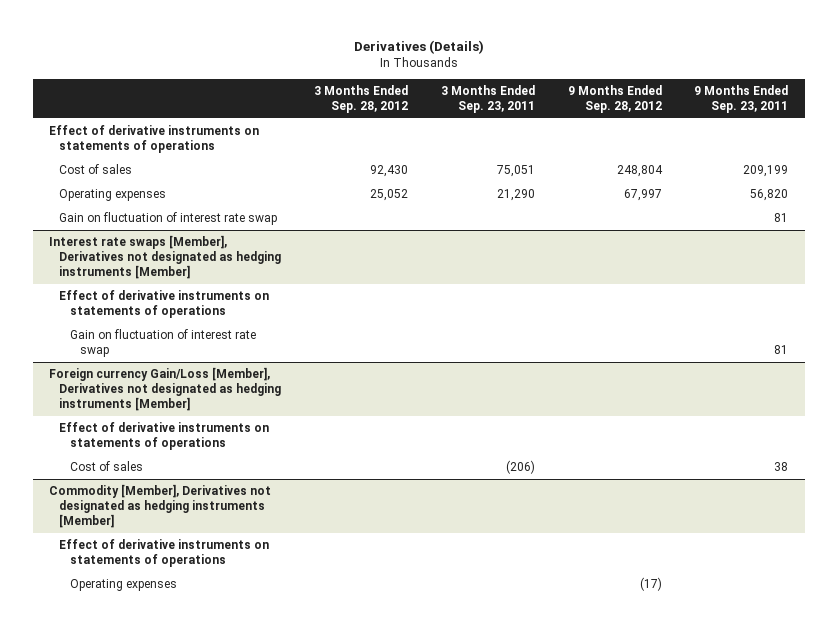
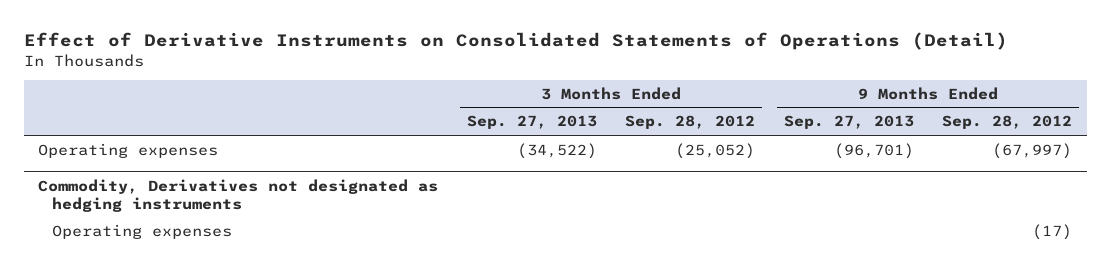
[353,39,484,54] Derivatives (Details) -> [24,32,1009,51] Effect of Derivative Instruments on Consolidated Statements of Operations (Detail)
[440,85,535,114] 3 Months Ended Sep. 23, 2011 -> none
[694,85,789,114] 9 Months Ended Sep. 23, 2011 -> none
none -> [466,115,597,130] Sep. 27, 2013
none -> [783,115,914,130] Sep. 27, 2013
[48,125,259,154] Effect of derivative instruments on statements of operations -> none
[59,164,133,175] Cost of sales -> none
[59,212,278,226] Gain on fluctuation of interest rate swap -> none
[48,235,282,280] Interest rate swaps [Member], Derivatives not designated as hedging instruments [Member] -> none
[59,290,270,319] Effect of derivative instruments on statements of operations -> none
[69,329,256,358] Gain on fluctuation of interest rate swap -> none
[48,367,282,412] Foreign currency Gain/Loss [Member], Derivatives not designated as hedging instruments [Member] -> none
[59,422,270,451] Effect of derivative instruments on statements of operations -> none
[69,461,143,472] Cost of sales -> none
[59,539,270,568] Effect of derivative instruments on statements of operations -> none
[370,189,409,202] 25,052 -> [675,142,756,159] (25,052)
[623,189,662,202] 67,997 -> [992,142,1073,159] (67,997)
[48,484,271,529] Commodity [Member], Derivatives not designated as hedging instruments [Member] -> [38,178,439,212] Commodity, Derivatives not designated as hedging instruments

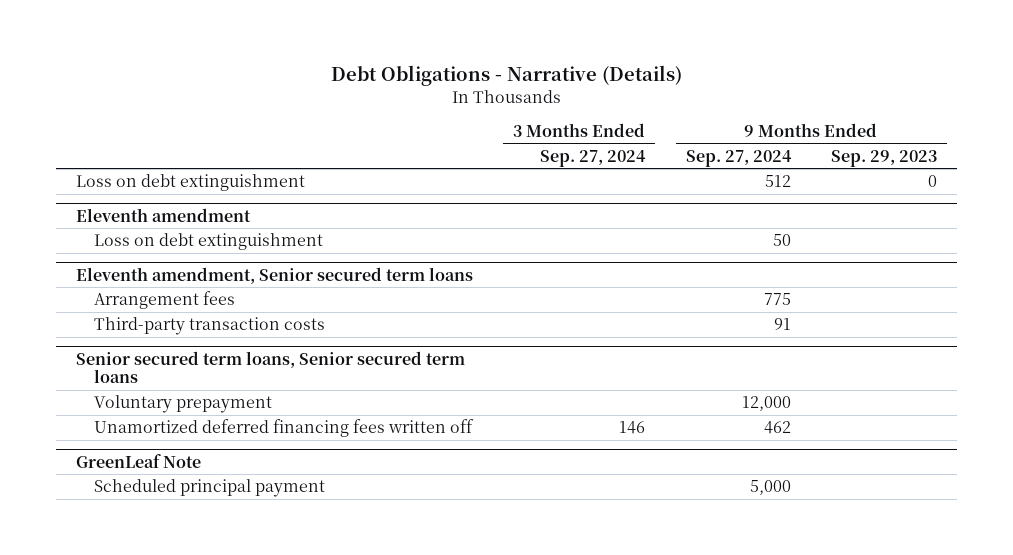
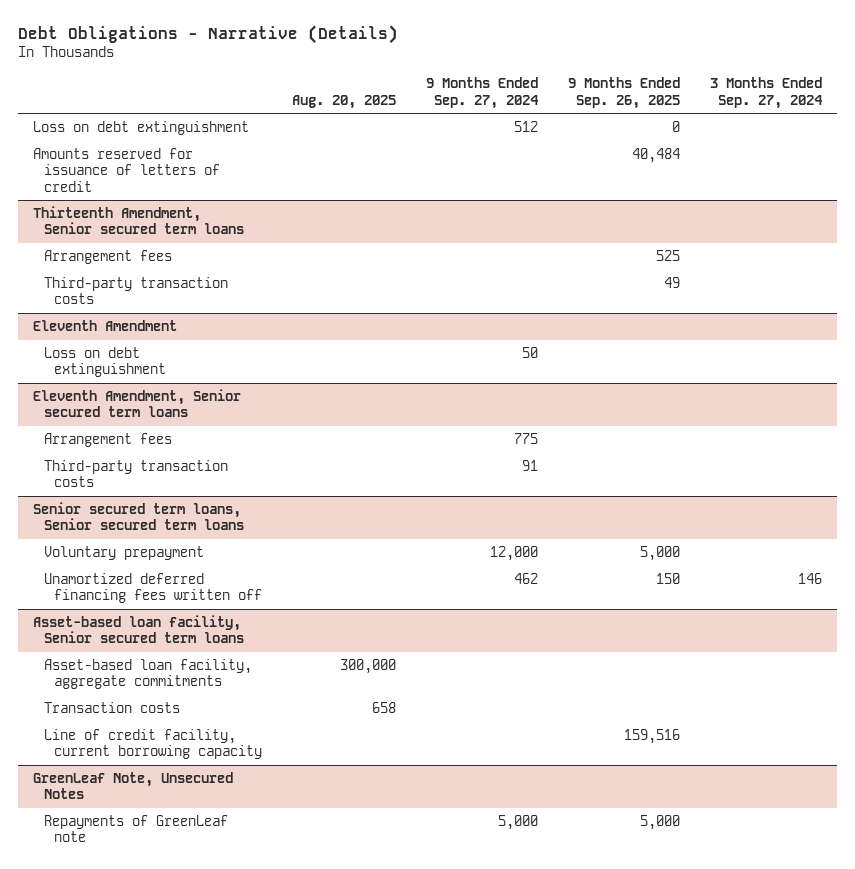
[830,149,937,167] Sep. 29, 2023 -> none
none -> [291,94,396,109] Aug. 20, 2025
none -> [567,77,680,109] 9 Months Ended Sep. 26, 2025
none -> [33,147,220,192] Amounts reserved for issuance of letters of credit
none -> [33,205,244,235] Thirteenth Amendment, Senior secured term loans
none -> [43,249,172,264] Arrangement fees
none -> [43,276,228,305] Third-party transaction costs
[76,207,252,222] Eleventh amendment -> [33,319,178,331] Eleventh Amendment
[76,266,474,284] Eleventh amendment, Senior secured term loans -> [33,388,242,418] Eleventh Amendment, Senior secured term loans
none -> [33,614,244,644] Asset-based loan facility, Senior secured term loans
none -> [43,658,252,690] Asset-based loan facility, aggregate commitments
none -> [43,701,180,713] Transaction costs
none -> [43,728,262,760] Line of credit facility, current borrowing capacity
[76,453,202,468] GreenLeaf Note -> [33,771,234,800] GreenLeaf Note, Unsecured Notes
[93,479,325,498] Scheduled principal payment -> [43,814,228,843] Repayments of GreenLeaf note

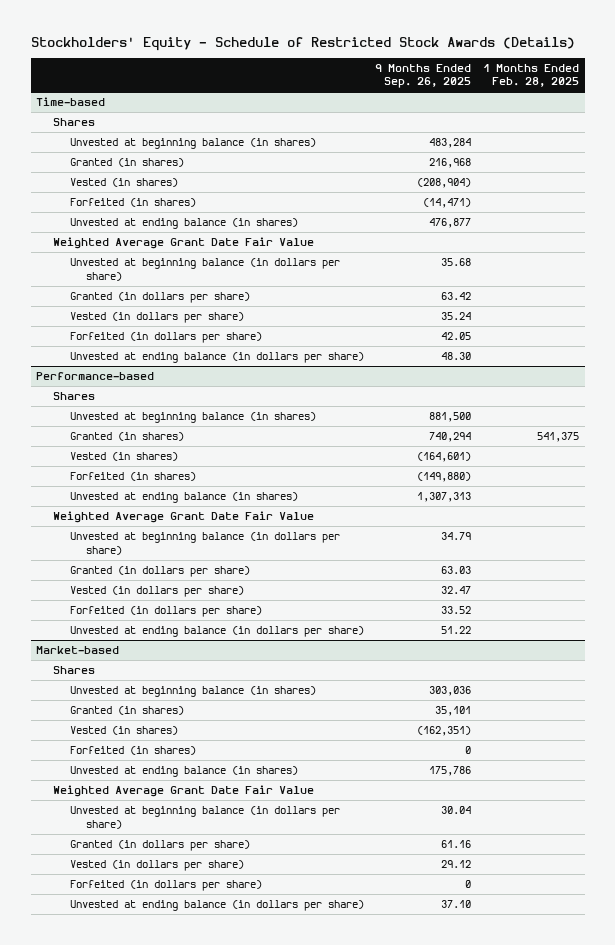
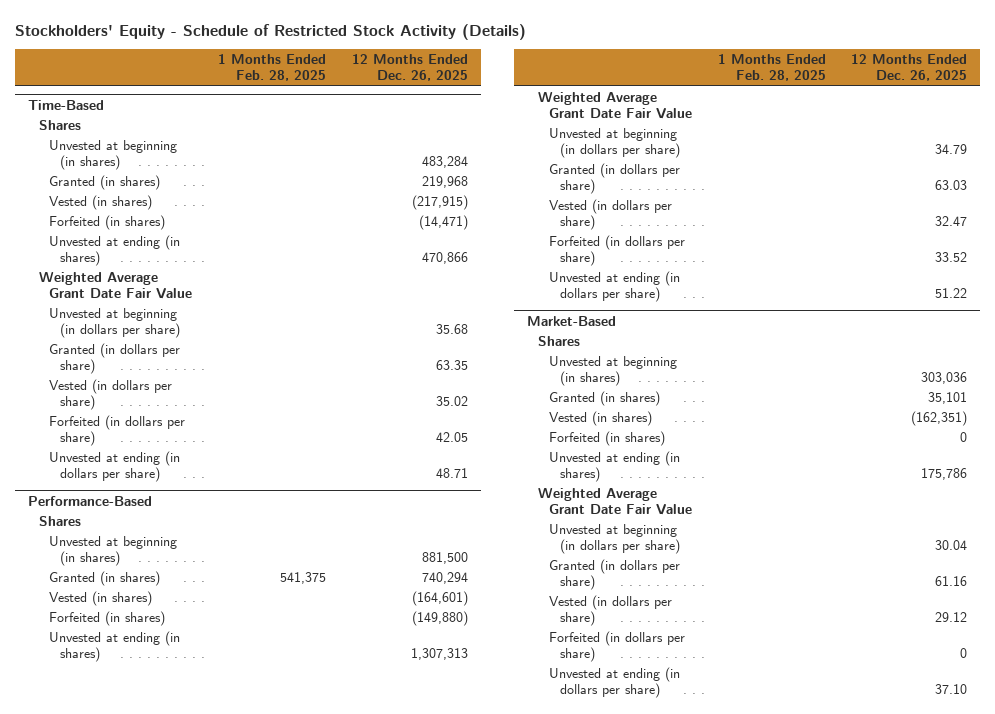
[30,37,575,52] Stockholders' Equity - Schedule of Restricted Stock Awards (Details) -> [14,23,526,40] Stockholders' Equity - Schedule of Restricted Stock Activity (Details)
[375,63,472,89] 9 Months Ended Sep. 26, 2025 -> none
none -> [351,54,468,82] 12 Months Ended Dec. 26, 2025
[36,97,106,107] Time-based -> [27,99,104,110] Time-Based
[69,138,316,150] Unvested at beginning balance (in shares) -> [49,139,178,170] Unvested at beginning (in shares)
[69,218,298,230] Unvested at ending balance (in shares) -> [49,234,181,266] Unvested at ending (in shares)
[69,258,340,281] Unvested at beginning balance (in dollars per share) -> [49,307,181,338] Unvested at beginning (in dollars per share)
[69,352,364,364] Unvested at ending balance (in dollars per share) -> [49,450,181,482] Unvested at ending (in dollars per share)
[36,372,155,381] Performance-based -> [27,495,152,506] Performance-Based
[69,412,316,424] Unvested at beginning balance (in shares) -> [49,535,178,566] Unvested at beginning (in shares)
[69,492,298,504] Unvested at ending balance (in shares) -> [49,630,181,662] Unvested at ending (in shares)
[69,532,340,555] Unvested at beginning balance (in dollars per share) -> [549,127,680,158] Unvested at beginning (in dollars per share)
[69,626,364,638] Unvested at ending balance (in dollars per share) -> [549,270,681,302] Unvested at ending (in dollars per share)
[36,646,120,655] Market-based -> [527,315,617,326] Market-Based
[69,686,316,698] Unvested at beginning balance (in shares) -> [549,355,678,386] Unvested at beginning (in shares)
[69,766,298,778] Unvested at ending balance (in shares) -> [549,450,681,482] Unvested at ending (in shares)
[69,806,340,829] Unvested at beginning balance (in dollars per share) -> [549,523,680,554] Unvested at beginning (in dollars per share)
[69,900,364,912] Unvested at ending balance (in dollars per share) -> [549,666,681,698] Unvested at ending (in dollars per share)

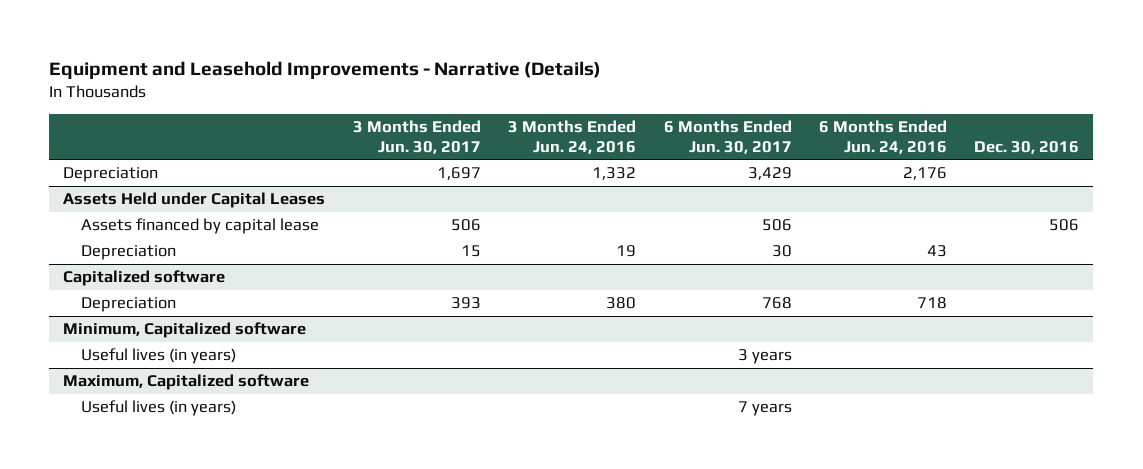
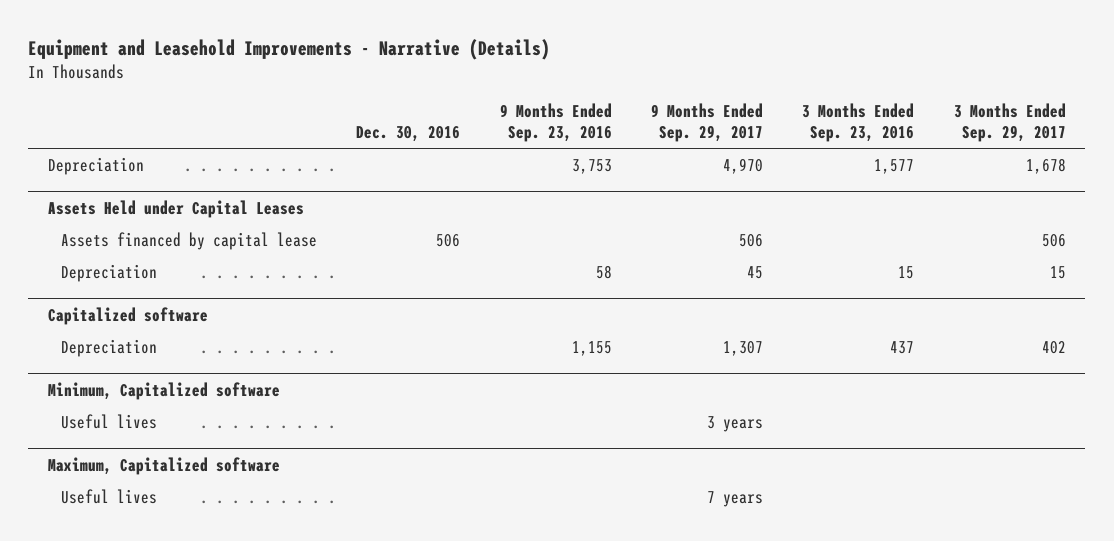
[352,120,481,155] 3 Months Ended Jun. 30, 2017 -> none
[508,120,637,155] 3 Months Ended Jun. 24, 2016 -> none
[663,120,792,155] 6 Months Ended Jun. 30, 2017 -> none
[818,120,947,155] 6 Months Ended Jun. 24, 2016 -> none
none -> [499,102,612,142] 9 Months Ended Sep. 23, 2016
none -> [650,102,763,142] 9 Months Ended Sep. 29, 2017
none -> [802,102,915,142] 3 Months Ended Sep. 23, 2016
none -> [953,102,1066,142] 3 Months Ended Sep. 29, 2017
[80,348,236,365] Useful lives (in years) -> [60,414,157,430] Useful lives
[80,400,236,417] Useful lives (in years) -> [60,489,157,505] Useful lives

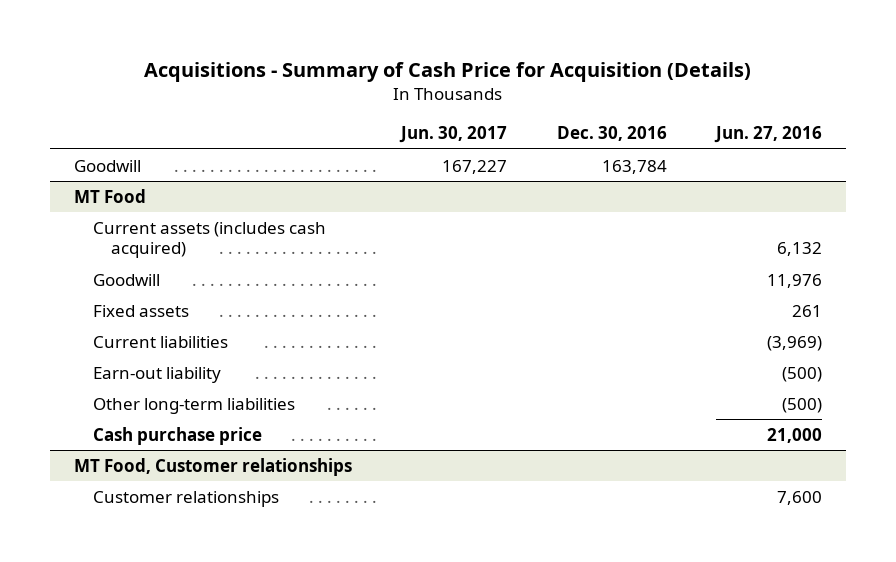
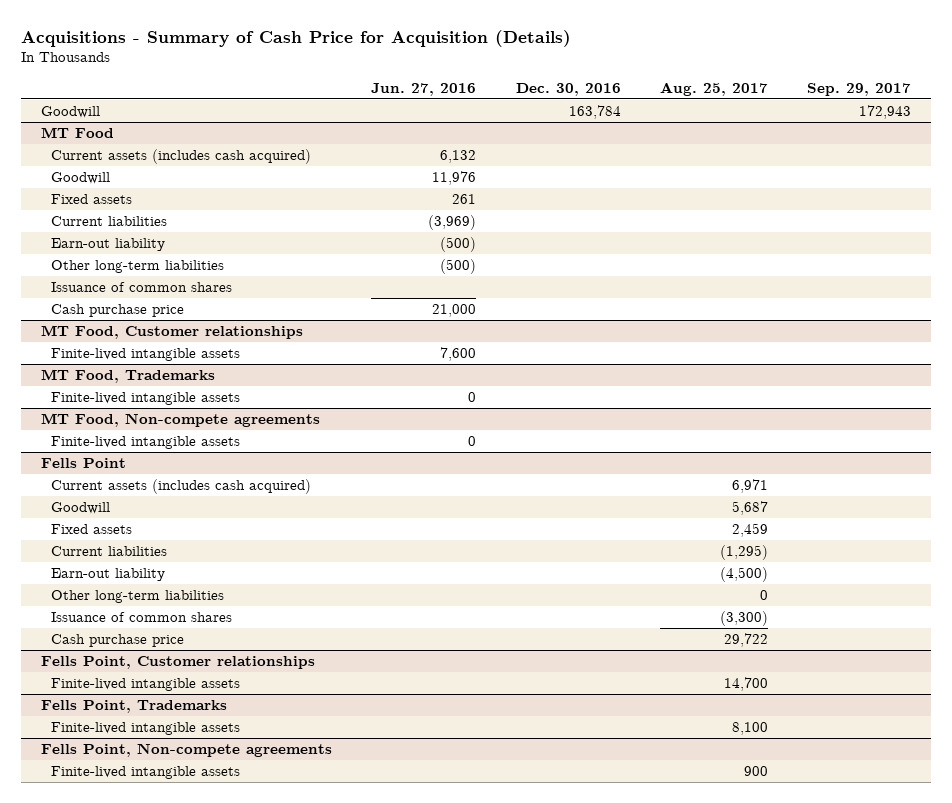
[399,126,508,144] Jun. 30, 2017 -> none
none -> [659,81,768,96] Aug. 25, 2017
none -> [807,82,912,96] Sep. 29, 2017
none -> [50,281,232,292] Issuance of common shares
[92,490,279,507] Customer relationships -> [50,347,240,361] Finite-lived intangible assets
none -> [40,368,215,383] MT Food, Trademarks
none -> [50,391,240,405] Finite-lived intangible assets
none -> [40,412,320,427] MT Food, Non-compete agreements
none -> [50,435,240,449] Finite-lived intangible assets
none -> [40,457,126,468] Fells Point
none -> [50,478,311,494] Current assets (includes cash acquired)
none -> [50,501,110,514] Goodwill
none -> [50,523,132,534] Fixed assets
none -> [50,545,167,556] Current liabilities
none -> [50,567,165,581] Earn-out liability
none -> [50,589,224,603] Other long-term liabilities
none -> [50,611,232,622] Issuance of common shares
none -> [50,633,184,647] Cash purchase price
none -> [40,655,315,669] Fells Point, Customer relationships
none -> [50,677,240,691] Finite-lived intangible assets
none -> [40,699,227,713] Fells Point, Trademarks
none -> [50,721,240,735] Finite-lived intangible assets
none -> [40,742,332,757] Fells Point, Non-compete agreements
none -> [50,765,240,779] Finite-lived intangible assets

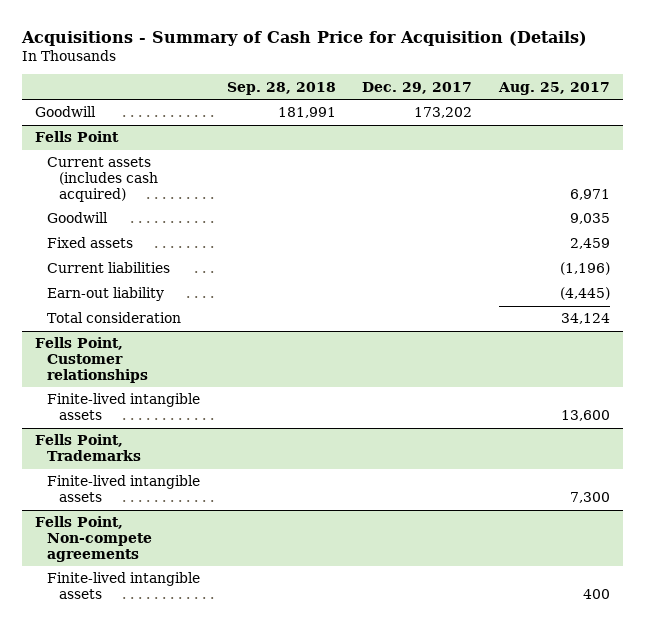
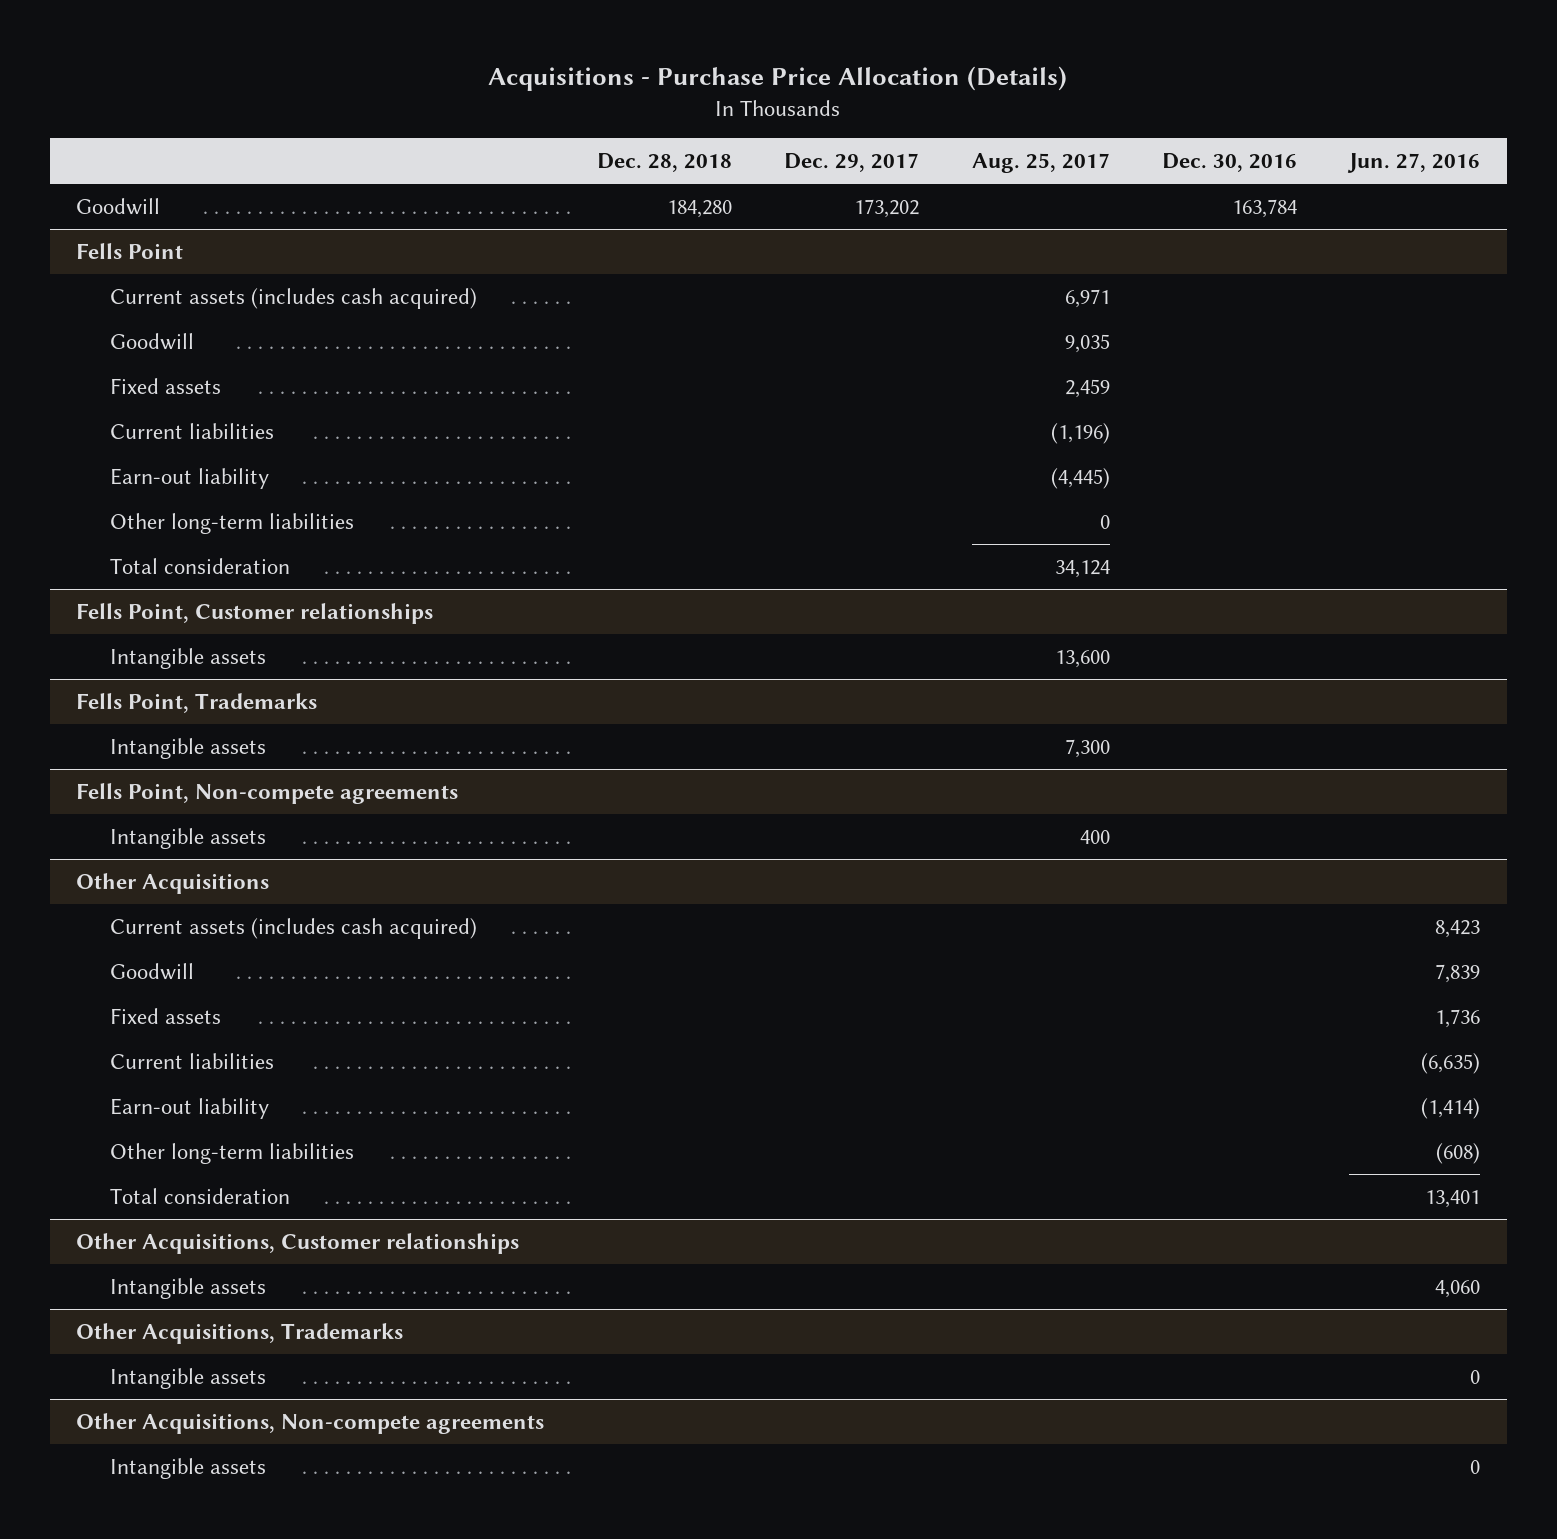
[21,30,588,46] Acquisitions - Summary of Cash Price for Acquisition (Details) -> [488,66,1068,92] Acquisitions - Purchase Price Allocation (Details)
[226,81,336,95] Sep. 28, 2018 -> none
none -> [596,153,732,173] Dec. 28, 2018
none -> [1161,153,1297,173] Dec. 30, 2016
none -> [1347,153,1481,174] Jun. 27, 2016
none -> [110,512,355,534] Other long-term liabilities
[47,393,201,420] Finite-lived intangible assets -> [110,647,267,669] Intangible assets
[47,475,201,502] Finite-lived intangible assets -> [110,737,267,759] Intangible assets
[47,572,201,599] Finite-lived intangible assets -> [110,827,267,849] Intangible assets
none -> [76,872,270,894] Other Acquisitions
none -> [110,917,478,939] Current assets (includes cash acquired)
none -> [110,962,195,980] Goodwill
none -> [110,1007,222,1024] Fixed assets
none -> [110,1052,275,1069] Current liabilities
none -> [110,1097,270,1119] Earn-out liability
none -> [110,1142,355,1164] Other long-term liabilities
none -> [110,1187,291,1204] Total consideration
none -> [76,1232,520,1254] Other Acquisitions, Customer relationships
none -> [110,1277,267,1299] Intangible assets
none -> [76,1322,404,1344] Other Acquisitions, Trademarks
none -> [110,1367,267,1389] Intangible assets
none -> [76,1412,545,1434] Other Acquisitions, Non-compete agreements
none -> [110,1457,267,1479] Intangible assets

